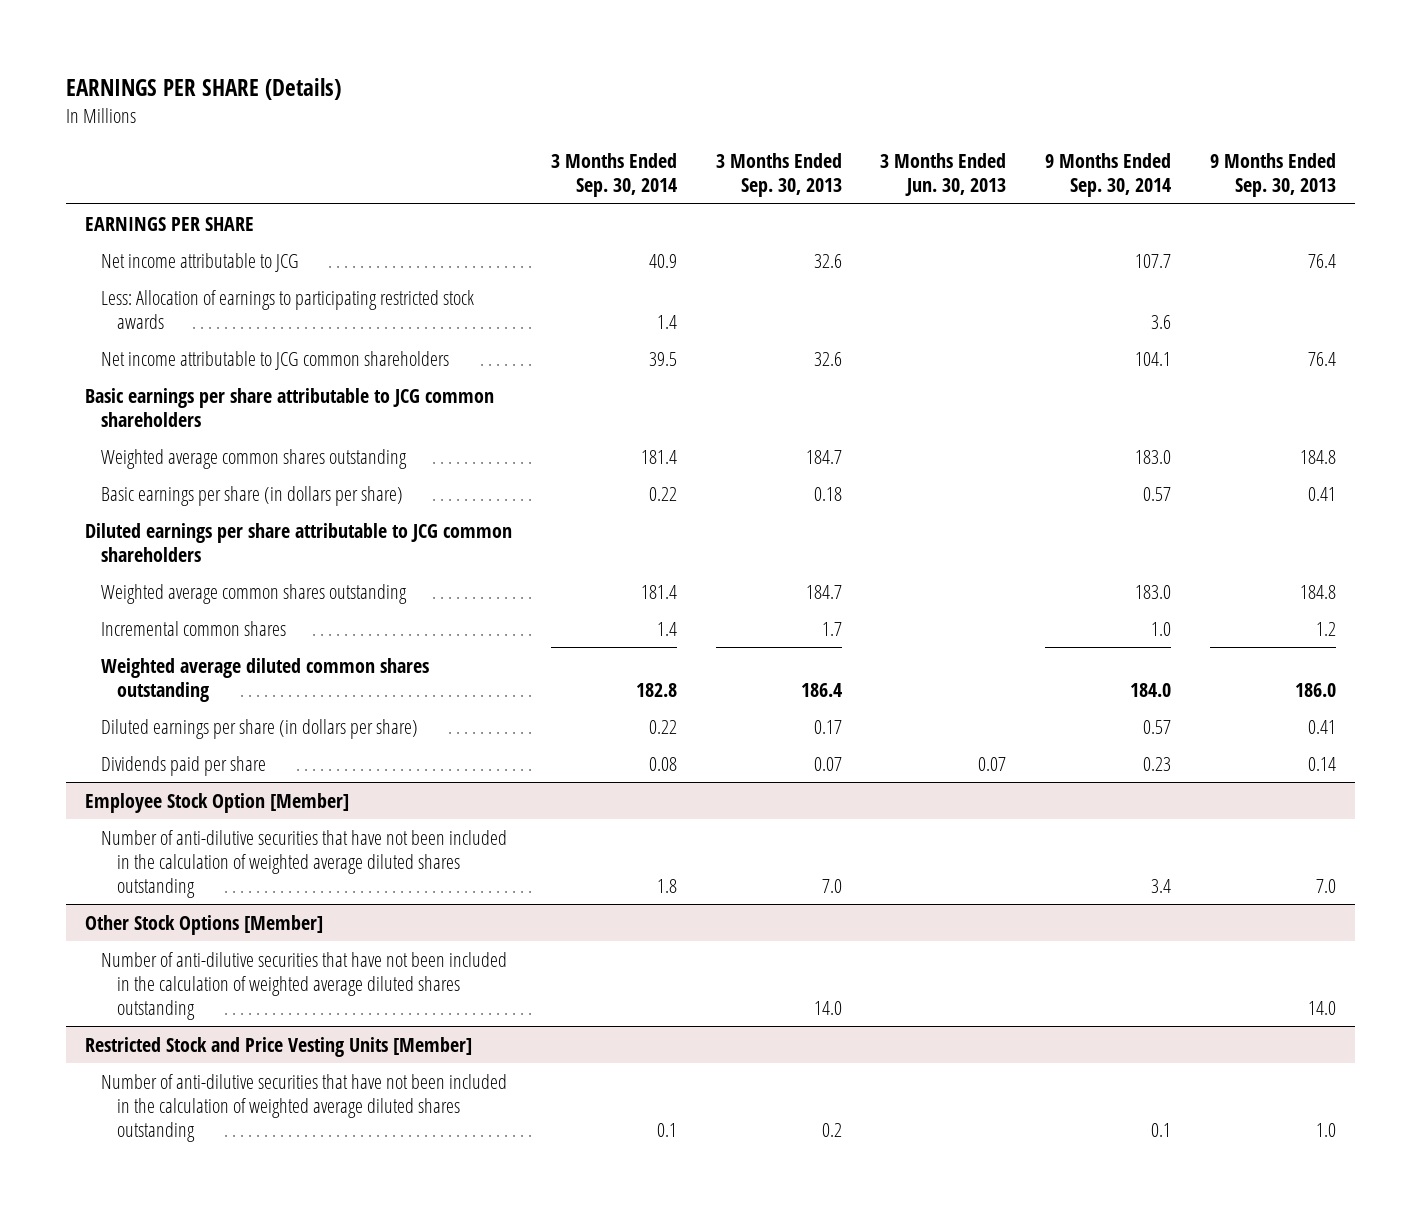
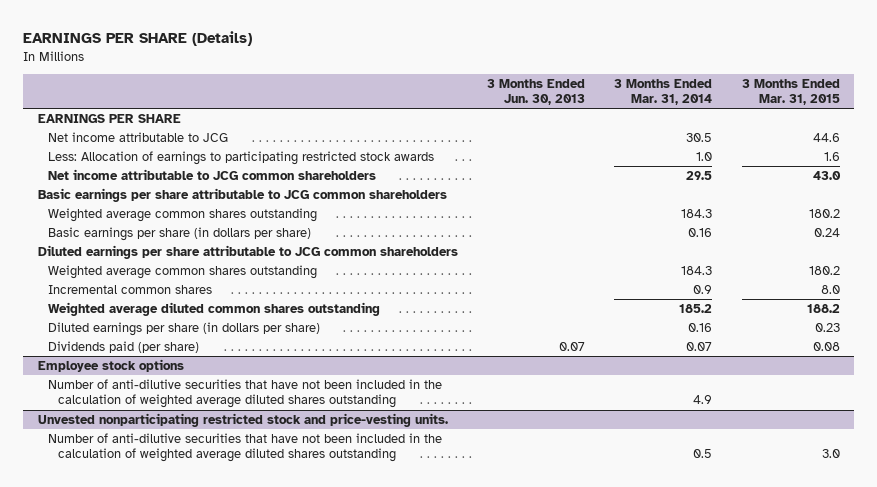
[551,153,678,198] 3 Months Ended Sep. 30, 2014 -> none
[715,153,842,198] 3 Months Ended Sep. 30, 2013 -> none
[1045,153,1172,198] 9 Months Ended Sep. 30, 2014 -> none
[1209,153,1336,198] 9 Months Ended Sep. 30, 2013 -> none
none -> [614,78,713,106] 3 Months Ended Mar. 31, 2014
none -> [741,78,840,106] 3 Months Ended Mar. 31, 2015
[100,755,266,776] Dividends paid per share -> [47,341,199,354] Dividends paid (per share)
[85,792,350,813] Employee Stock Option [Member] -> [37,359,184,373] Employee stock options
[85,914,324,935] Other Stock Options [Member] -> none
[100,951,507,1020] Number of anti-dilutive securities that have not been included in the calculation of weighted average diluted shares outstanding -> none
[85,1036,473,1057] Restricted Stock and Price Vesting Units [Member] -> [37,413,448,428] Unvested nonparticipating restricted stock and price-vesting units.

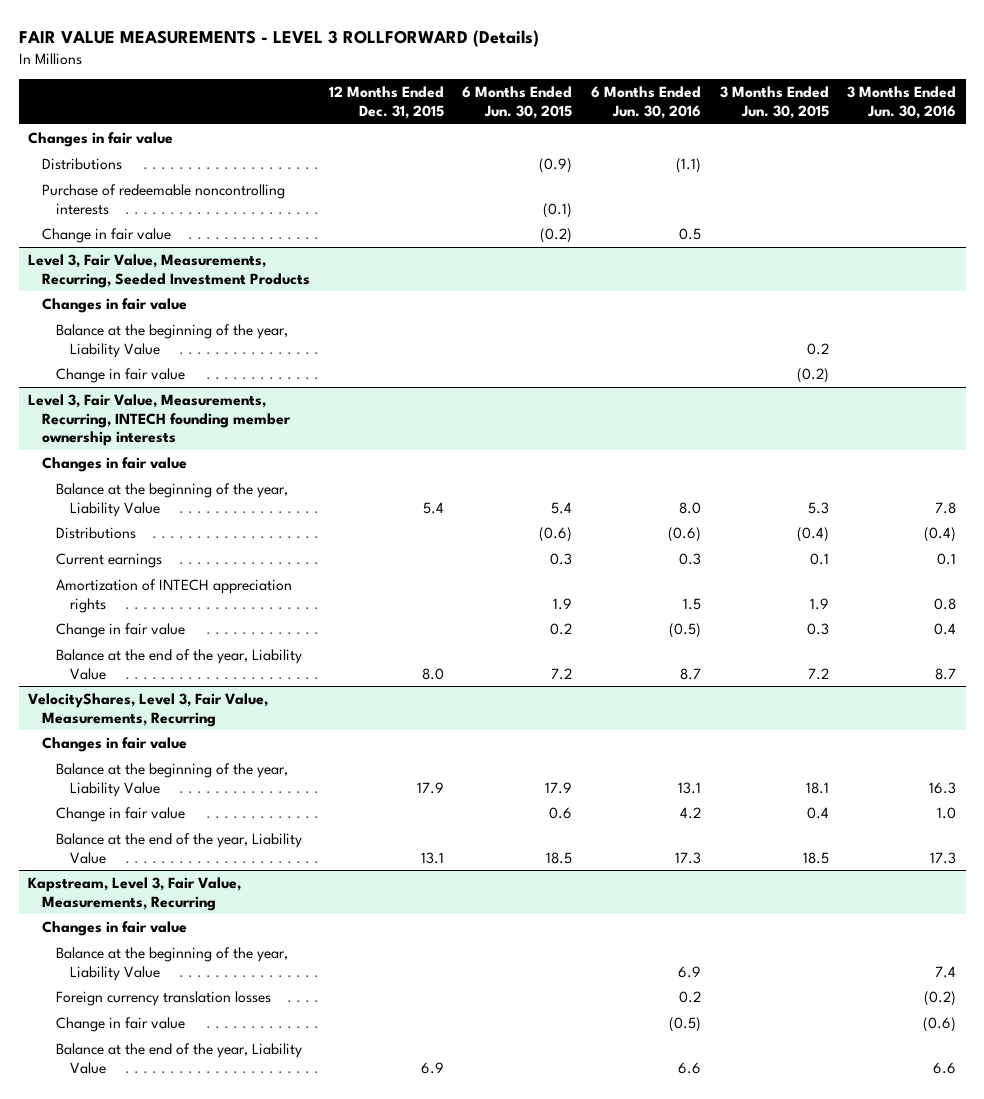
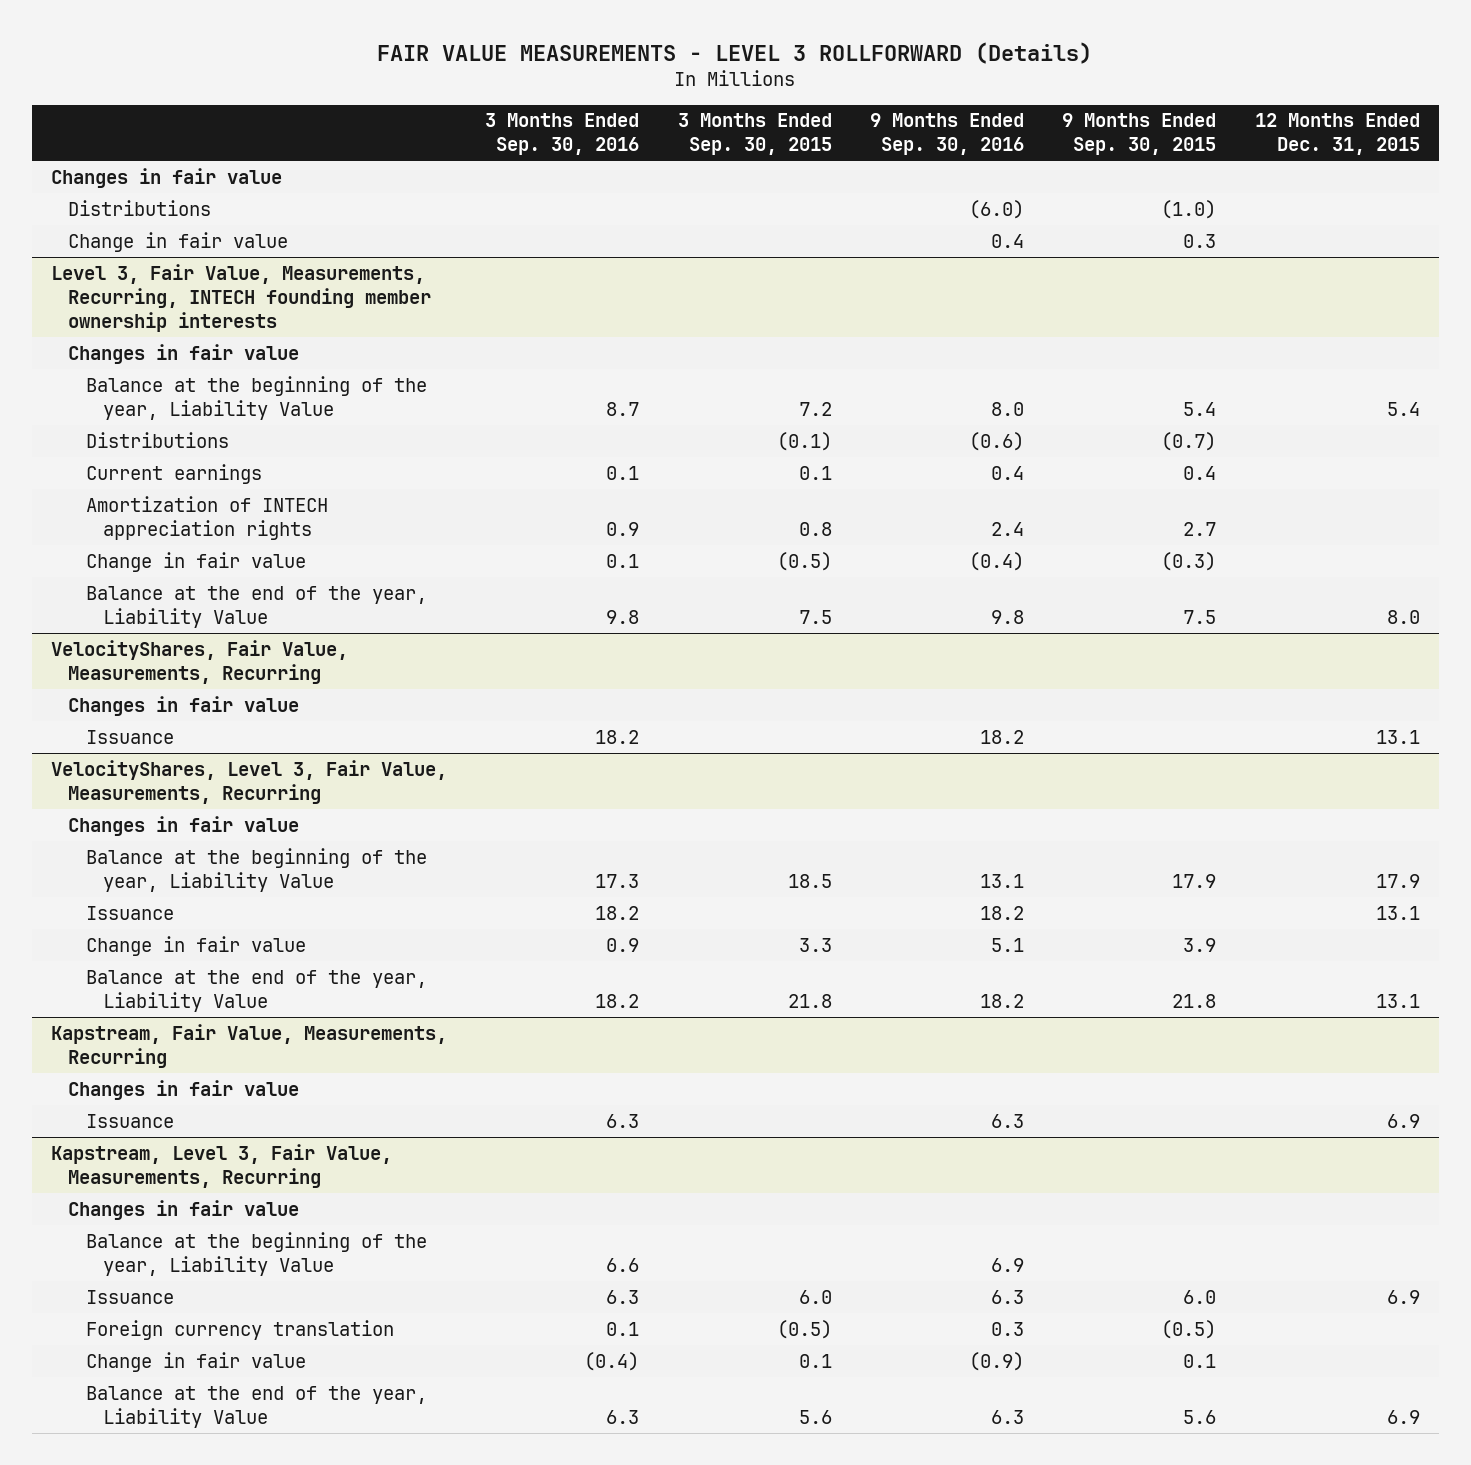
[462,86,573,119] 6 Months Ended Jun. 30, 2015 -> none
[591,86,702,119] 6 Months Ended Jun. 30, 2016 -> none
[719,86,829,119] 3 Months Ended Jun. 30, 2015 -> none
[847,86,957,119] 3 Months Ended Jun. 30, 2016 -> none
none -> [485,113,640,156] 3 Months Ended Sep. 30, 2016
none -> [677,113,832,156] 3 Months Ended Sep. 30, 2015
none -> [869,113,1024,156] 9 Months Ended Sep. 30, 2016
none -> [1062,113,1217,156] 9 Months Ended Sep. 30, 2015
[42,184,286,215] Purchase of redeemable noncontrolling interests -> none
[27,254,311,288] Level 3, Fair Value, Measurements, Recurring, Seeded Investment Products -> none
[42,298,188,314] Changes in fair value -> none
[56,324,289,358] Balance at the beginning of the year, Liability Value -> none
[56,368,186,384] Change in fair value -> none
none -> [51,639,349,684] VelocityShares, Fair Value, Measurements, Recurring
none -> [68,695,300,716] Changes in fair value
none -> [85,729,174,744] Issuance
none -> [85,905,174,920] Issuance
none -> [51,1023,448,1068] Kapstream, Fair Value, Measurements, Recurring
none -> [68,1079,300,1100] Changes in fair value
none -> [85,1113,174,1128] Issuance
none -> [85,1289,174,1304] Issuance
[56,991,272,1007] Foreign currency translation losses -> [85,1319,394,1340] Foreign currency translation

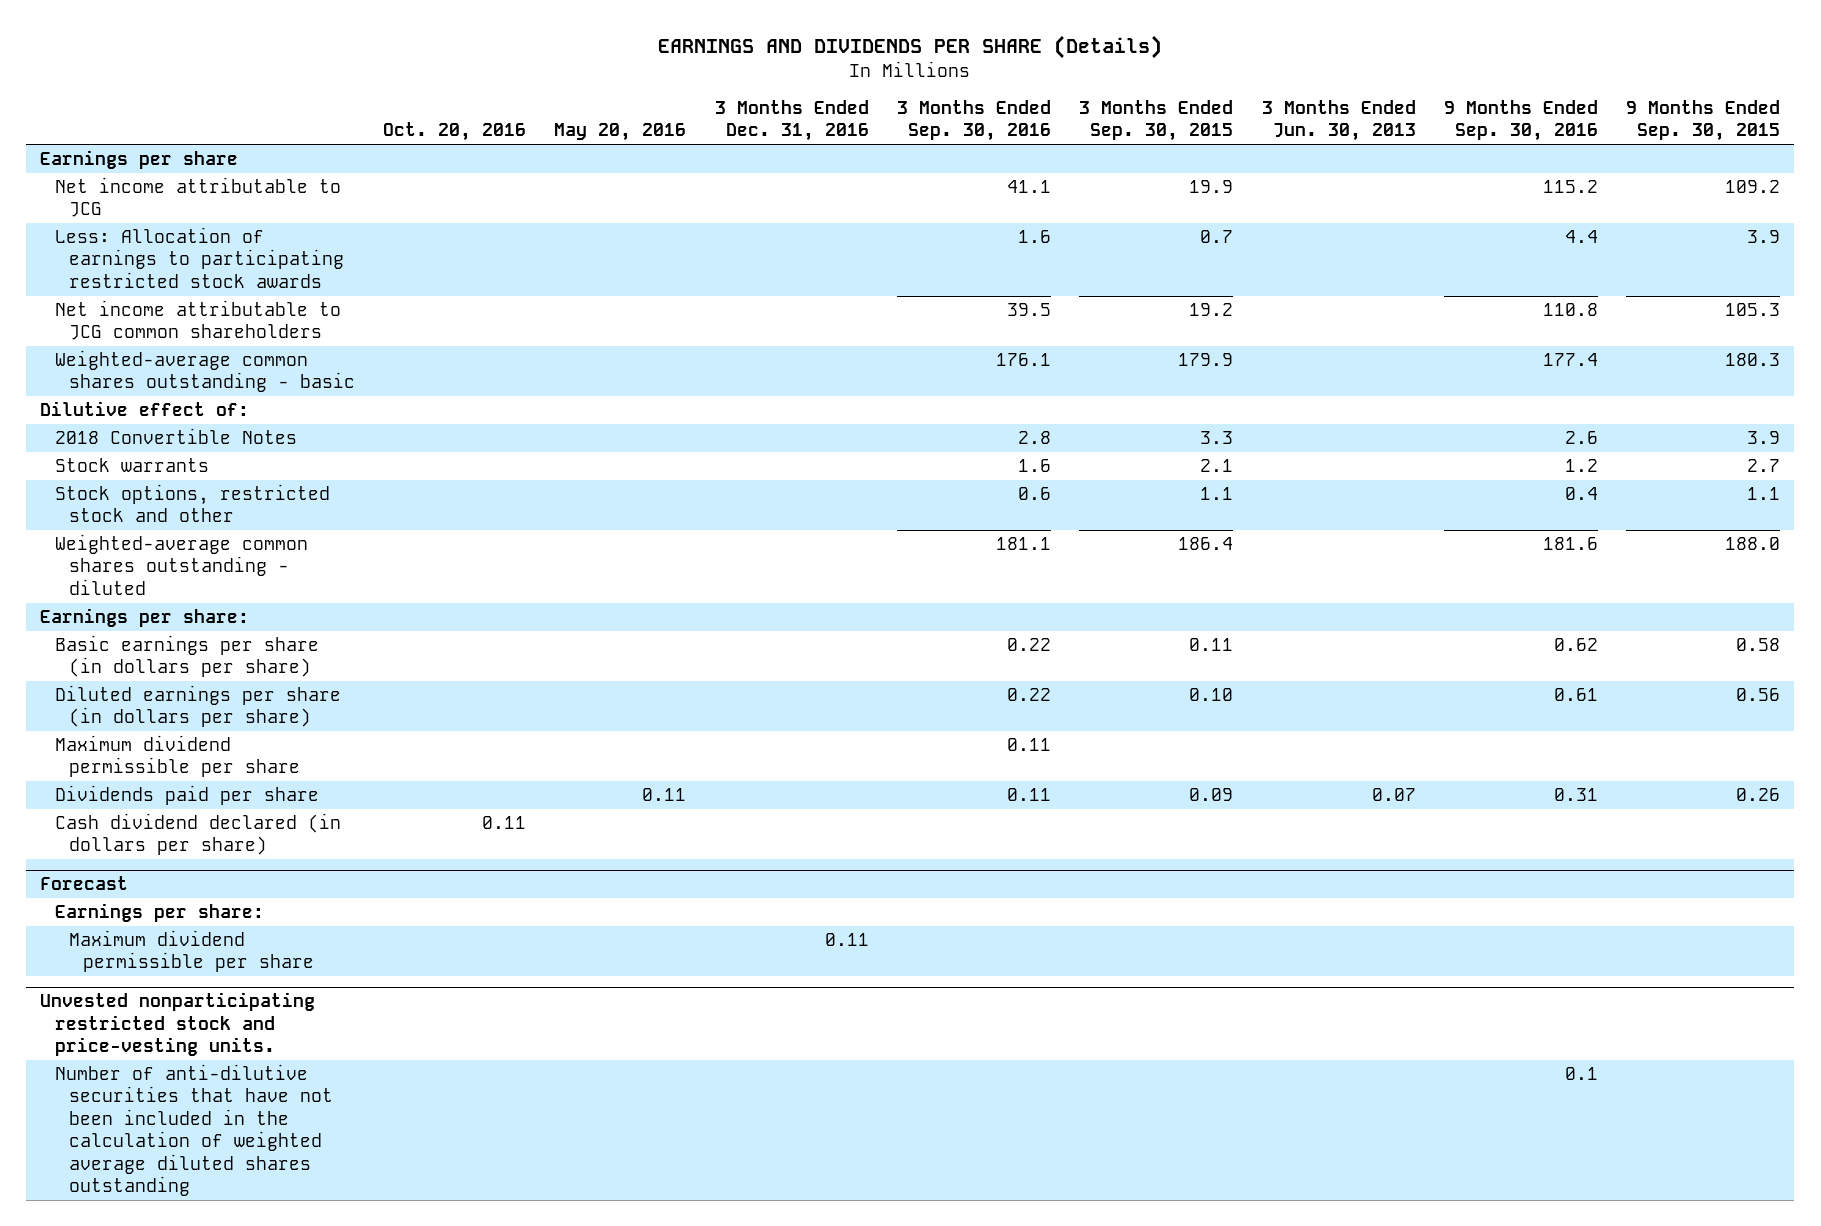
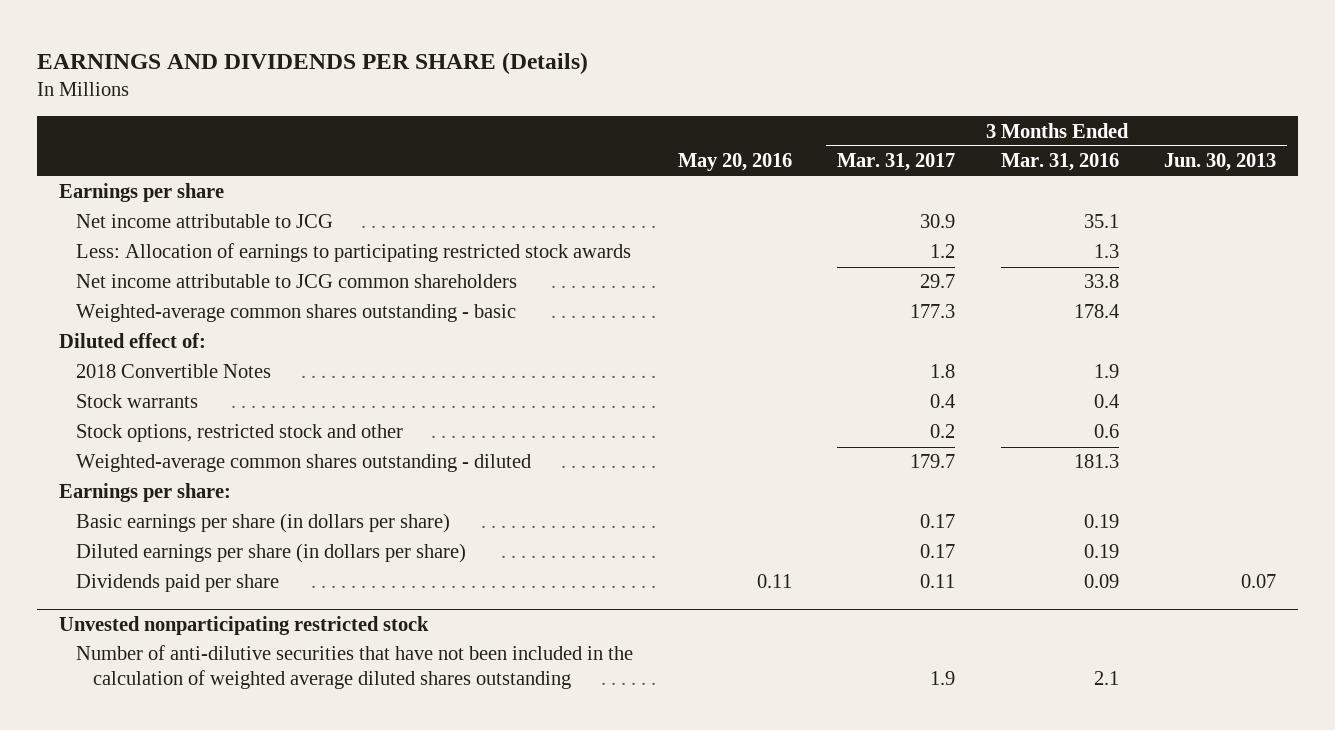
[382,122,526,142] Oct. 20, 2016 -> none
[714,100,869,142] 3 Months Ended Dec. 31, 2016 -> none
[896,100,1051,142] 3 Months Ended Sep. 30, 2016 -> none
[1079,100,1234,142] 3 Months Ended Sep. 30, 2015 -> none
[1443,100,1598,142] 9 Months Ended Sep. 30, 2016 -> none
[1626,100,1781,142] 9 Months Ended Sep. 30, 2015 -> none
none -> [837,153,956,172] Mar. 31, 2017
none -> [1000,153,1119,172] Mar. 31, 2016
[40,400,250,416] Dilutive effect of: -> [59,333,207,349] Diluted effect of:
[54,734,300,778] Maximum dividend permissible per share -> none
[54,812,341,856] Cash dividend declared (in dollars per share) -> none
[40,876,129,891] Forecast -> none
[54,902,264,922] Earnings per share: -> none
[68,929,314,973] Maximum dividend permissible per share -> none
[40,992,316,1057] Unvested nonparticipating restricted stock and price-vesting units. -> [59,615,430,635] Unvested nonparticipating restricted stock

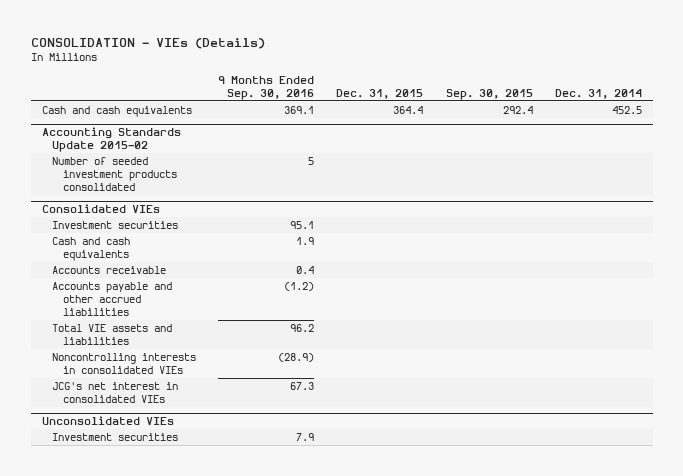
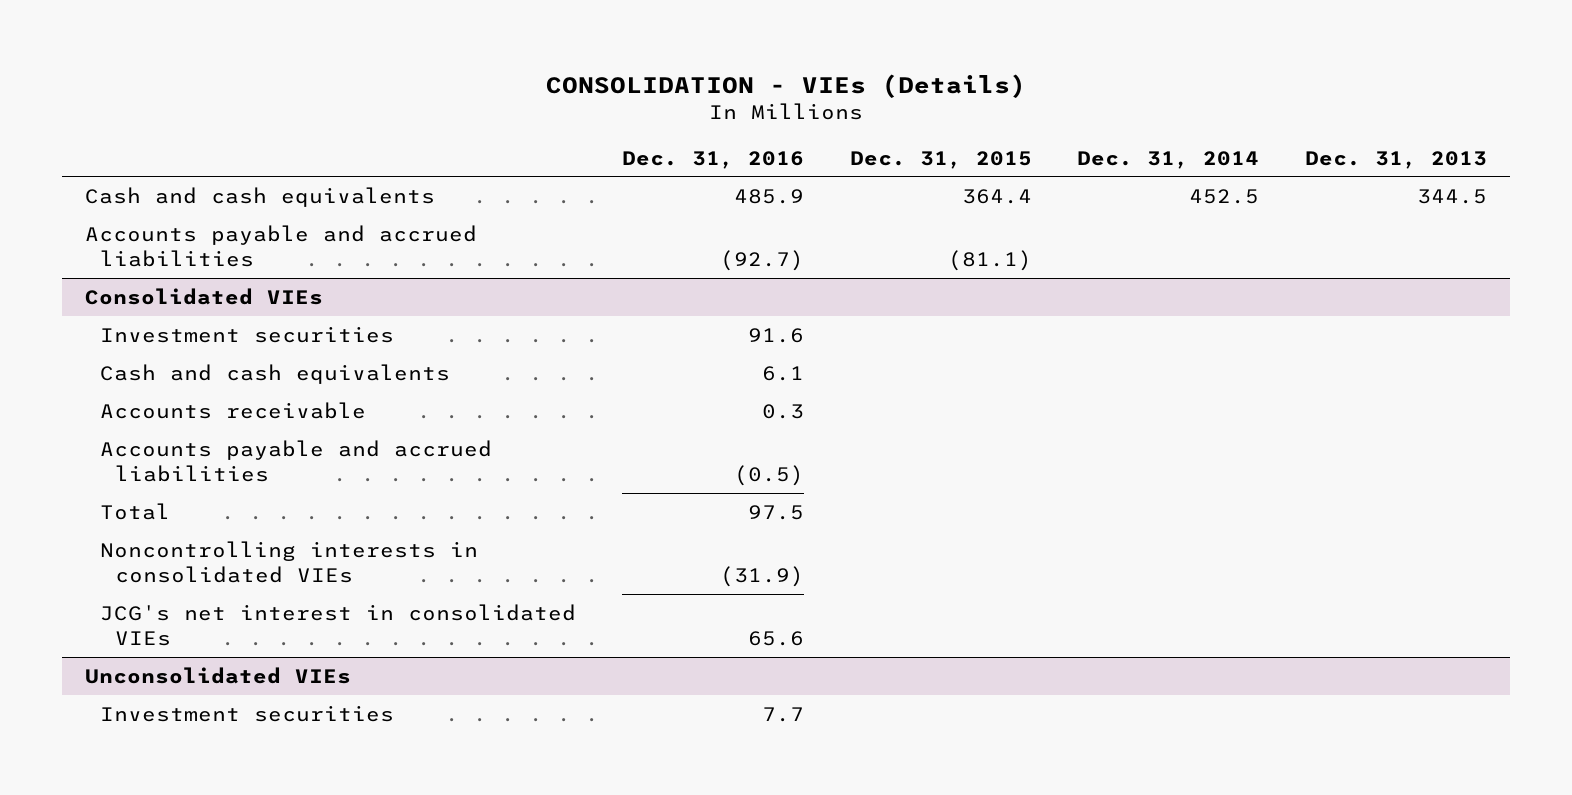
[218,75,315,100] 9 Months Ended Sep. 30, 2016 -> none
[445,88,533,100] Sep. 30, 2015 -> none
none -> [621,150,804,169] Dec. 31, 2016
none -> [1305,150,1488,169] Dec. 31, 2013
[41,127,181,153] Accounting Standards Update 2015-02 -> none
[52,156,177,191] Number of seeded investment products consolidated -> none
none -> [85,224,478,267] Accounts payable and accrued liabilities
[52,281,173,316] Accounts payable and other accrued liabilities -> [99,439,492,482] Accounts payable and accrued liabilities
[52,323,173,345] Total VIE assets and liabilities -> [99,502,170,520] Total

